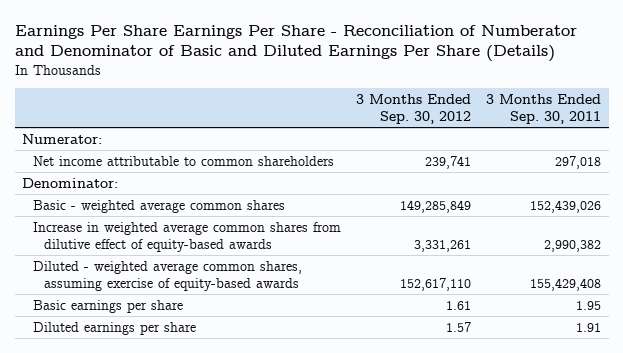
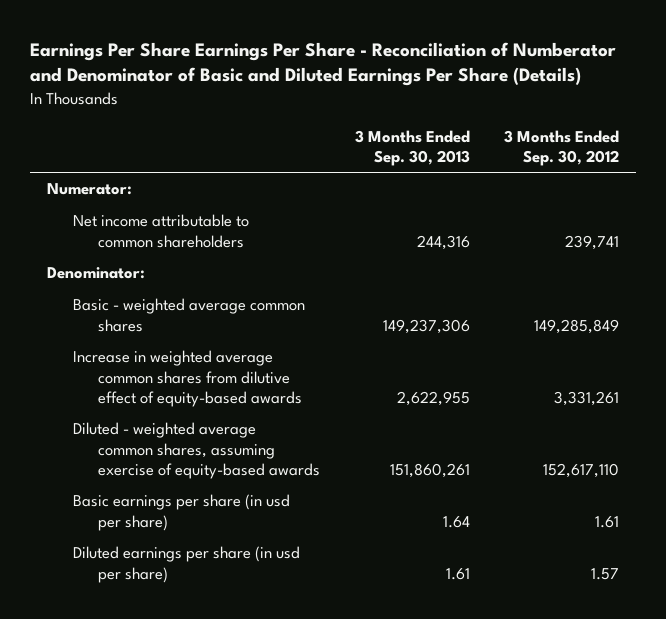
[486,93,602,124] 3 Months Ended Sep. 30, 2011 -> none
none -> [354,129,470,166] 3 Months Ended Sep. 30, 2013
[33,299,184,313] Basic earnings per share -> [72,494,290,531] Basic earnings per share (in usd per share)
[33,321,197,335] Diluted earnings per share -> [72,546,300,583] Diluted earnings per share (in usd per share)

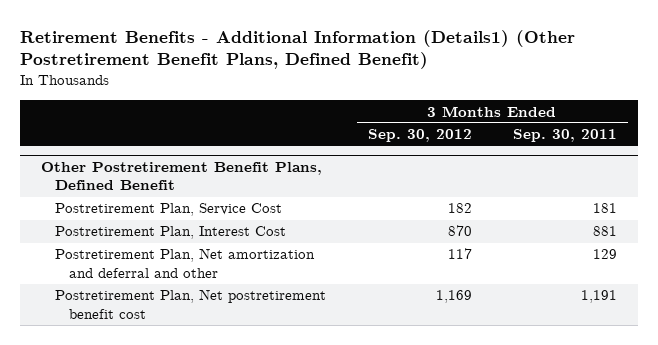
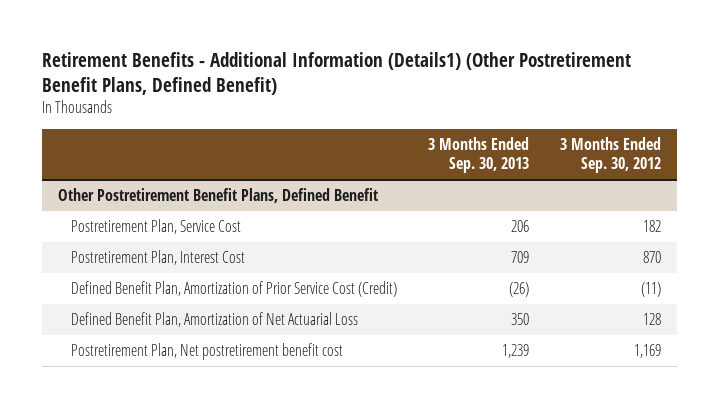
[513,129,618,143] Sep. 30, 2011 -> none
none -> [428,137,530,174] 3 Months Ended Sep. 30, 2013
none -> [71,281,398,298] Defined Benefit Plan, Amortization of Prior Service Cost (Credit)
[54,248,315,279] Postretirement Plan, Net amortization and deferral and other -> [71,312,359,328] Defined Benefit Plan, Amortization of Net Actuarial Loss
[447,248,472,260] 117 -> [643,313,662,326] 128

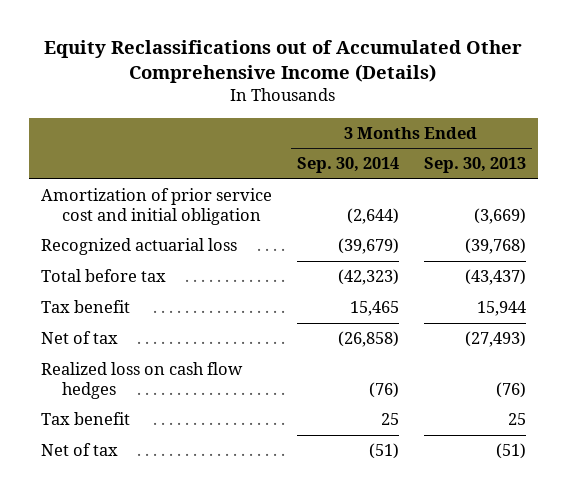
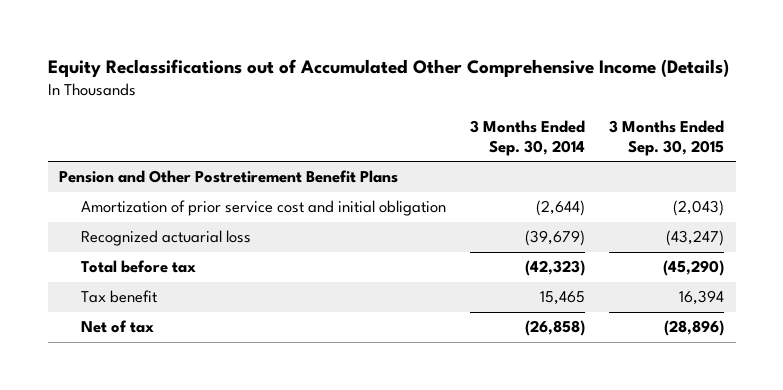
[423,157,526,174] Sep. 30, 2013 -> none
none -> [608,119,724,156] 3 Months Ended Sep. 30, 2015
none -> [59,170,399,184] Pension and Other Postretirement Benefit Plans
[41,362,244,400] Realized loss on cash flow hedges -> none
[41,412,131,426] Tax benefit -> none
[41,443,119,457] Net of tax -> none

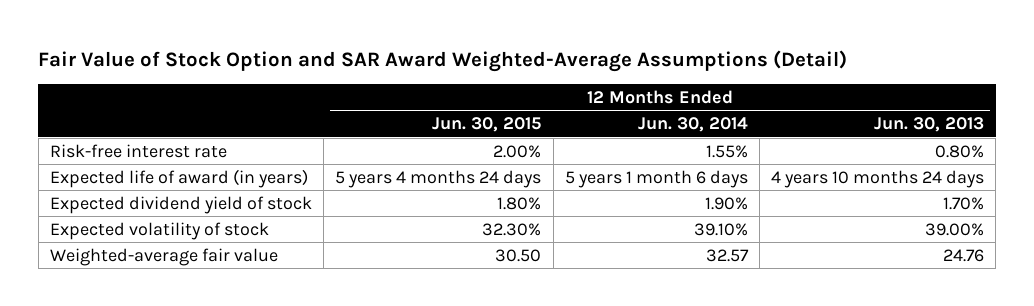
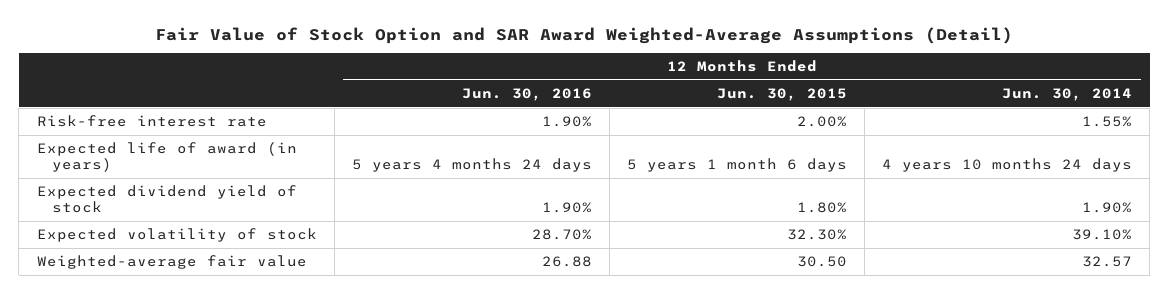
[873,117,984,133] Jun. 30, 2013 -> none
none -> [461,87,592,101] Jun. 30, 2016
[335,169,542,188] 5 years 4 months 24 days -> [626,158,847,173] 5 years 1 month 6 days
[564,169,748,188] 5 years 1 month 6 days -> [882,158,1133,173] 4 years 10 months 24 days

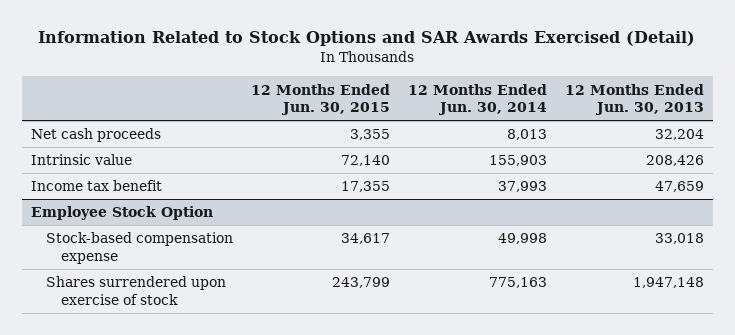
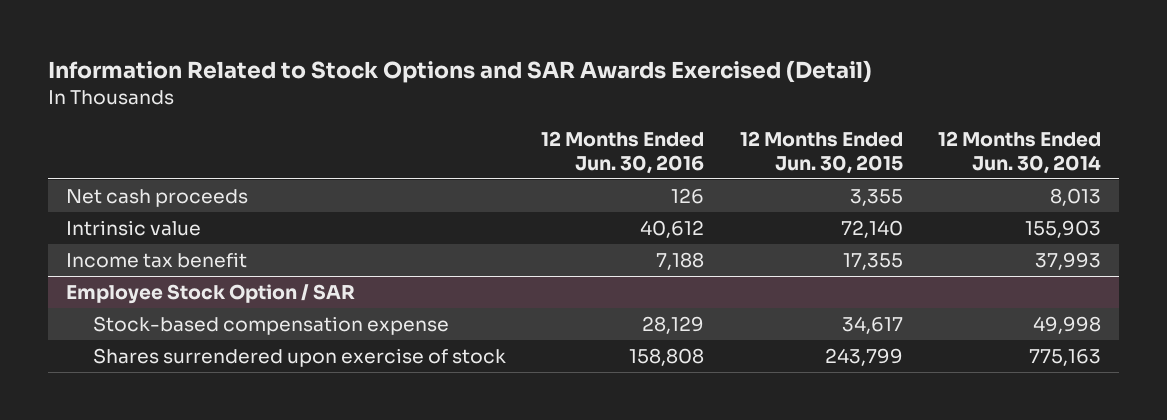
[564,83,704,116] 12 Months Ended Jun. 30, 2013 -> none
none -> [541,131,705,174] 12 Months Ended Jun. 30, 2016
[30,206,213,221] Employee Stock Option -> [65,284,355,305] Employee Stock Option / SAR

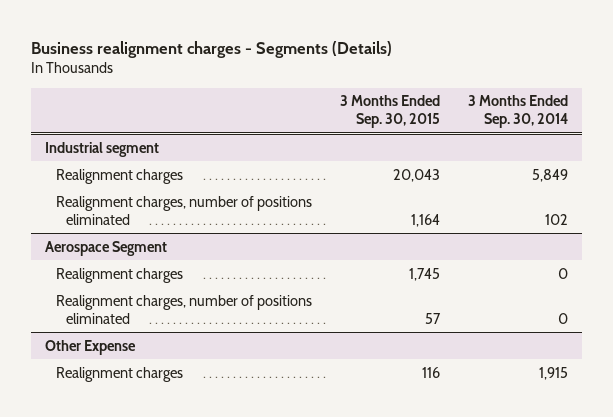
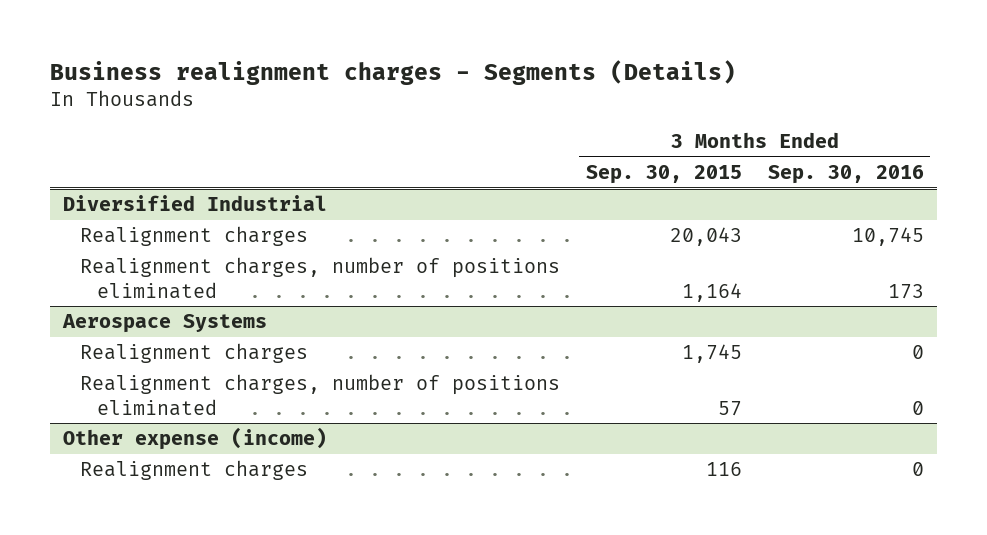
[467,95,568,129] 3 Months Ended Sep. 30, 2014 -> none
none -> [767,165,924,185] Sep. 30, 2016
[45,141,160,157] Industrial segment -> [62,195,327,212] Diversified Industrial
[45,240,168,256] Aerospace Segment -> [61,314,267,334] Aerospace Systems
[45,339,137,355] Other Expense -> [62,427,327,451] Other expense (income)

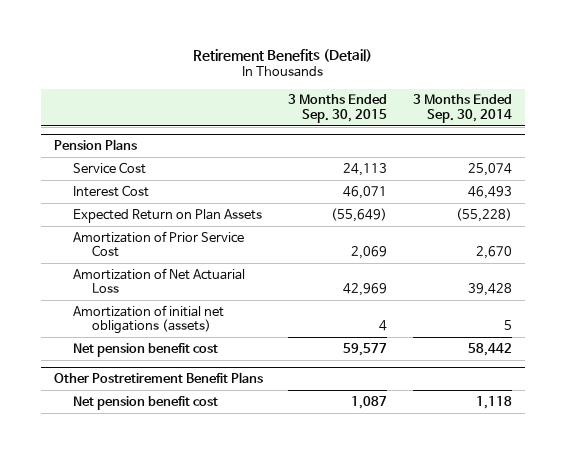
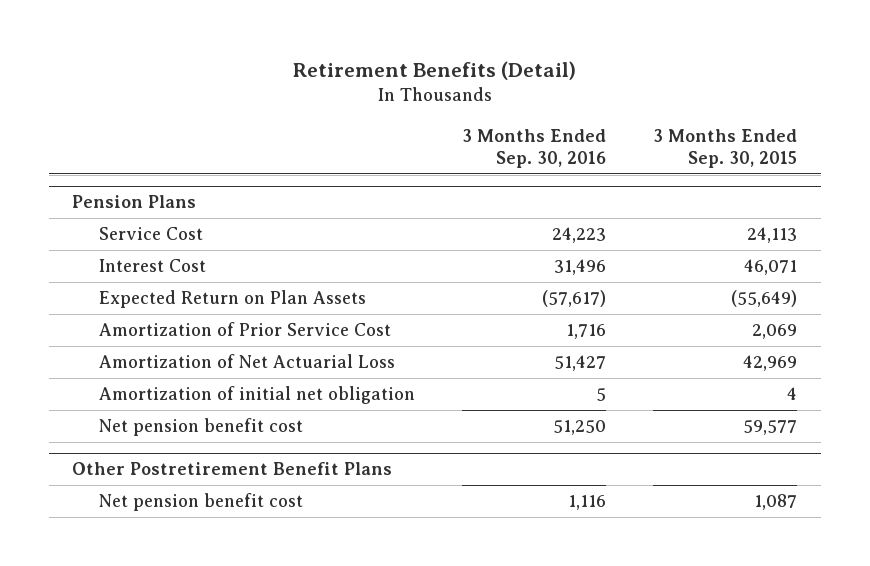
[413,94,513,123] 3 Months Ended Sep. 30, 2014 -> none
none -> [462,128,607,168] 3 Months Ended Sep. 30, 2016
[73,304,225,334] Amortization of initial net obligations (assets) -> [99,386,416,405] Amortization of initial net obligation

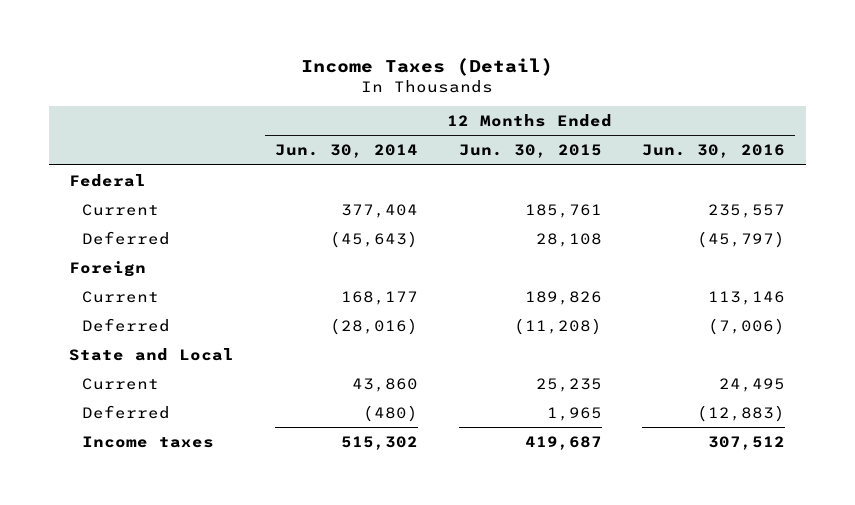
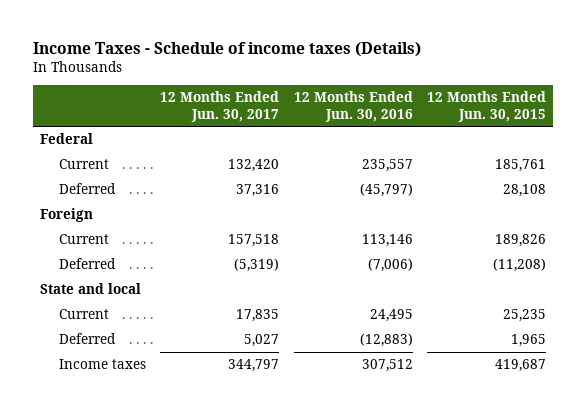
[301,57,554,76] Income Taxes (Detail) -> [32,41,421,57] Income Taxes - Schedule of income taxes (Details)
[274,144,418,159] Jun. 30, 2014 -> none
none -> [160,91,280,123] 12 Months Ended Jun. 30, 2017
[69,347,235,361] State and Local -> [39,283,141,295] State and local

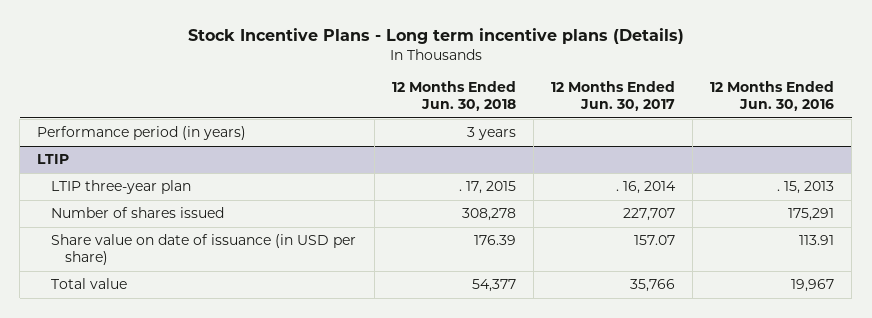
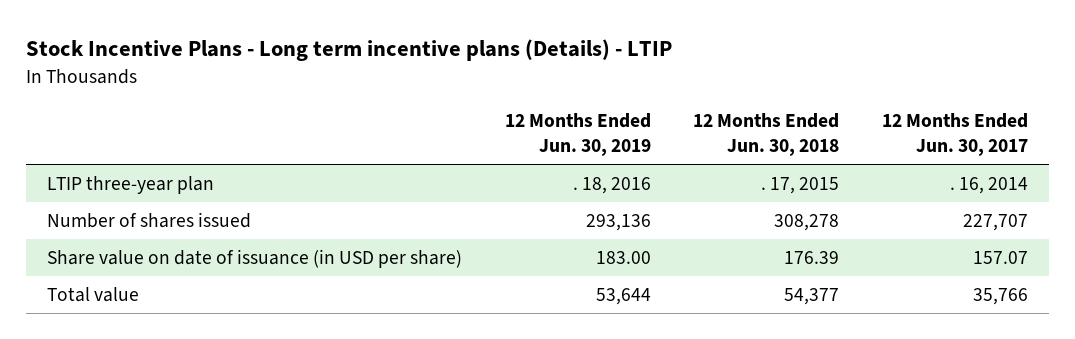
[187,28,684,45] Stock Incentive Plans - Long term incentive plans (Details) -> [25,39,672,62] Stock Incentive Plans - Long term incentive plans (Details) - LTIP
[710,80,835,112] 12 Months Ended Jun. 30, 2016 -> none
none -> [504,113,651,157] 12 Months Ended Jun. 30, 2019
[37,126,247,141] Performance period (in years) -> none
[37,154,70,165] LTIP -> none

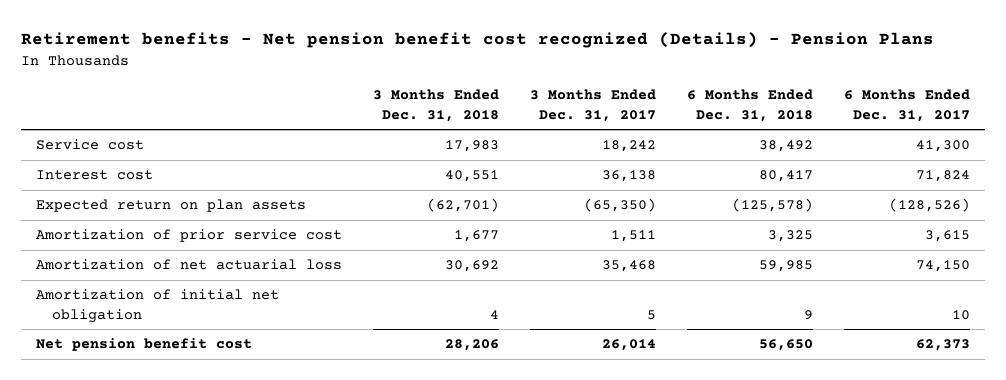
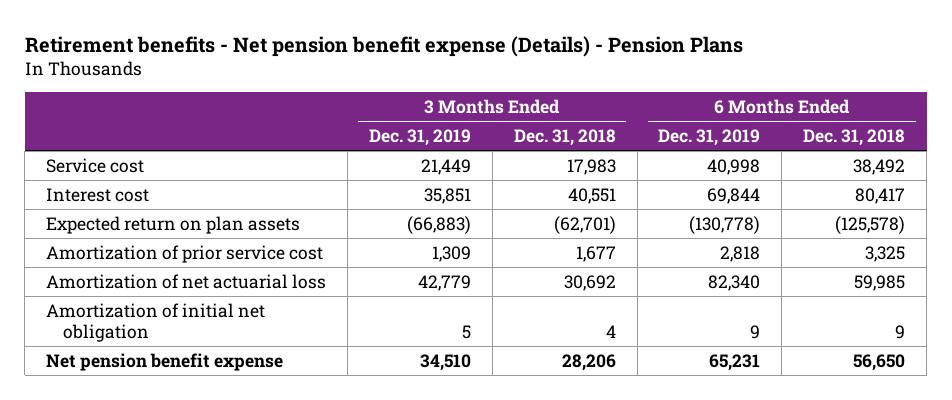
[20,32,934,49] Retirement benefits - Net pension benefit cost recognized (Details) - Pension Plans -> [24,35,743,57] Retirement benefits - Net pension benefit expense (Details) - Pension Plans
[529,89,656,122] 3 Months Ended Dec. 31, 2017 -> none
[843,89,970,122] 6 Months Ended Dec. 31, 2017 -> none
none -> [369,129,472,147] Dec. 31, 2019
none -> [658,129,761,147] Dec. 31, 2019
[36,338,253,352] Net pension benefit cost -> [46,352,284,371] Net pension benefit expense

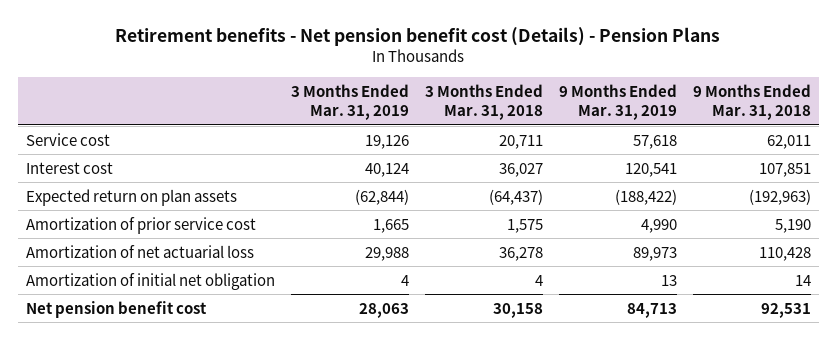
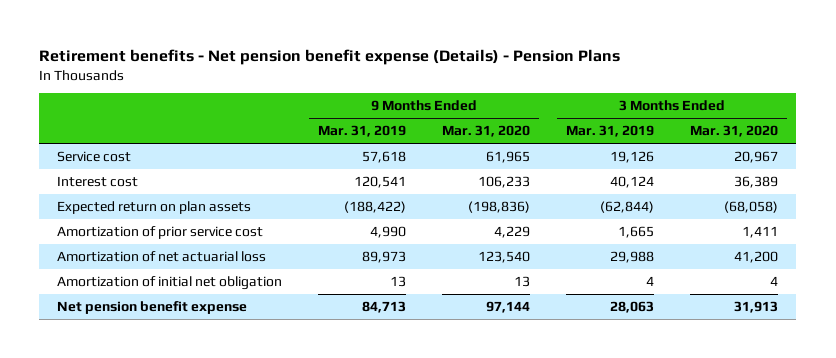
[115,26,721,46] Retirement benefits - Net pension benefit cost (Details) - Pension Plans -> [39,48,621,65] Retirement benefits - Net pension benefit expense (Details) - Pension Plans
[424,83,543,121] 3 Months Ended Mar. 31, 2018 -> none
[692,83,811,121] 9 Months Ended Mar. 31, 2018 -> none
none -> [442,125,531,138] Mar. 31, 2020
none -> [690,125,779,138] Mar. 31, 2020
[26,300,208,318] Net pension benefit cost -> [57,300,248,314] Net pension benefit expense

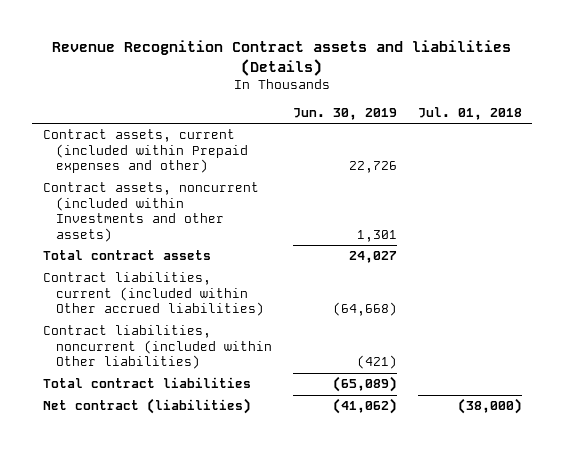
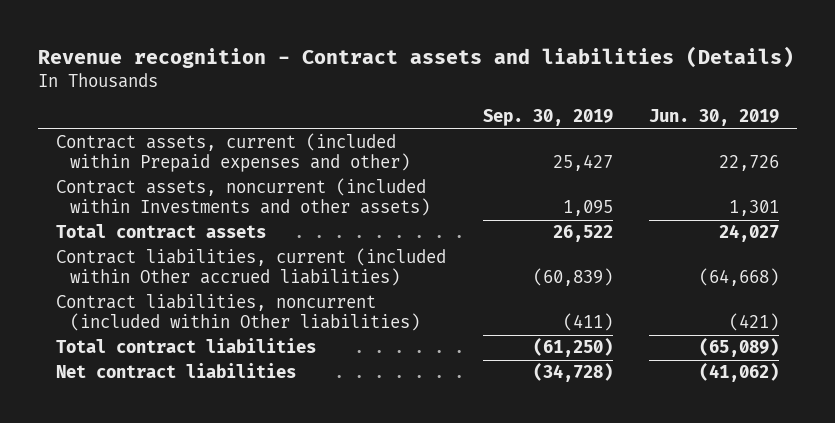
[52,40,512,76] Revenue Recognition Contract assets and liabilities (Details) -> [38,46,795,69] Revenue recognition - Contract assets and liabilities (Details)
[417,106,522,120] Jul. 01, 2018 -> none
none -> [482,108,613,126] Sep. 30, 2019
[42,398,251,415] Net contract (liabilities) -> [56,363,297,379] Net contract liabilities

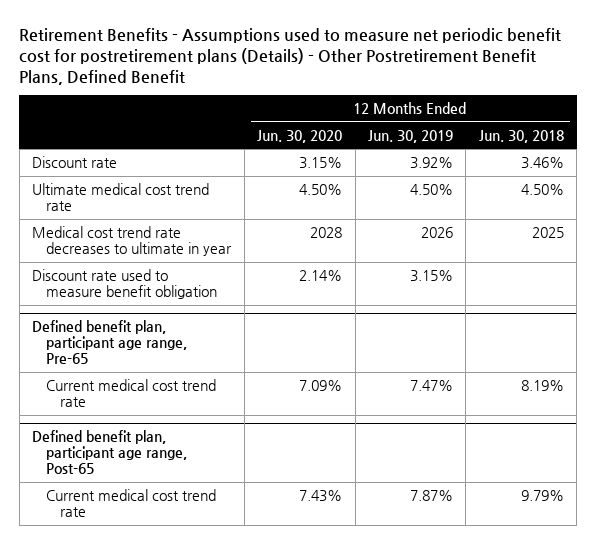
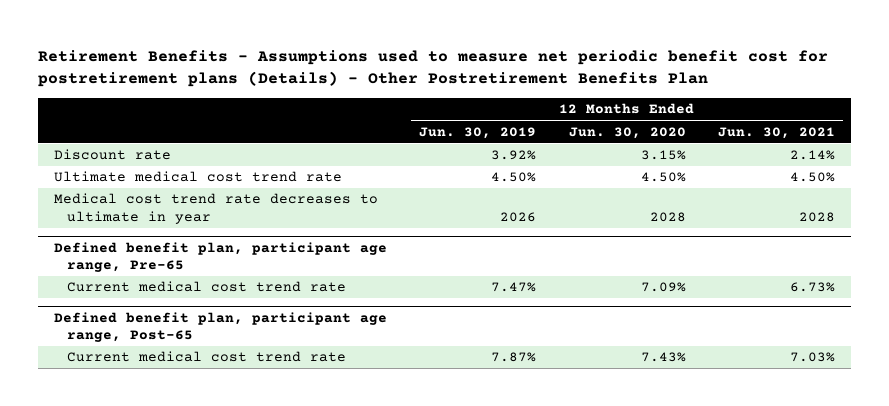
[19,28,562,85] Retirement Benefits - Assumptions used to measure net periodic benefit cost for postretirement plans (Details) - Other Postretirement Benefit Plans, Defined Benefit -> [38,49,829,88] Retirement Benefits - Assumptions used to measure net periodic benefit cost for postretirement plans (Details) - Other Postretirement Benefits Plan
[478,129,564,143] Jun. 30, 2018 -> none
none -> [717,126,835,139] Jun. 30, 2021
[32,268,218,300] Discount rate used to measure benefit obligation -> none

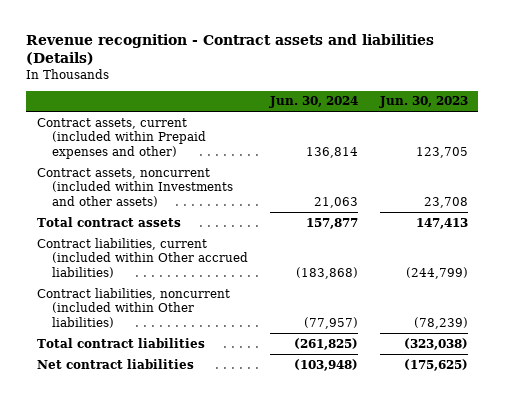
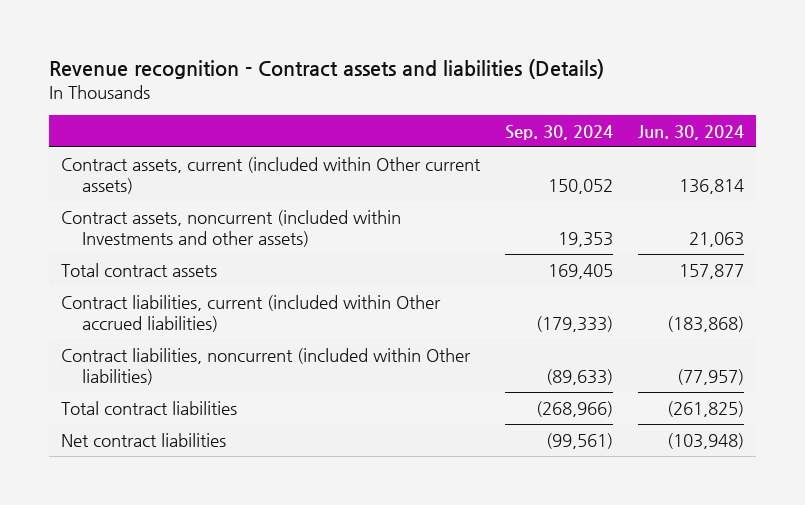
[378,96,468,109] Jun. 30, 2023 -> none
none -> [504,124,613,140] Sep. 30, 2024
[37,117,207,160] Contract assets, current (included within Prepaid expenses and other) -> [61,156,482,195] Contract assets, current (included within Other current assets)

